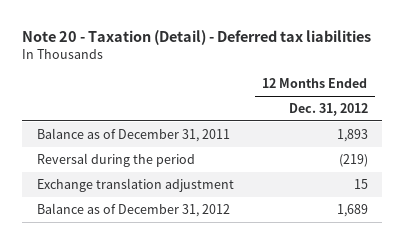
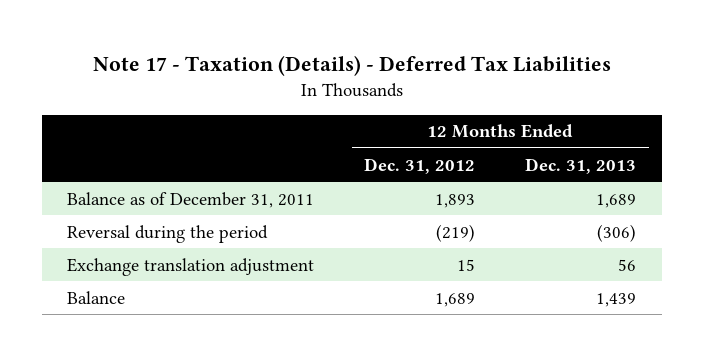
[22,29,372,45] Note 20 - Taxation (Detail) - Deferred tax liabilities -> [92,55,611,77] Note 17 - Taxation (Details) - Deferred Tax Liabilities
none -> [525,157,637,174] Dec. 31, 2013
[36,203,230,218] Balance as of December 31, 2012 -> [67,290,126,304] Balance

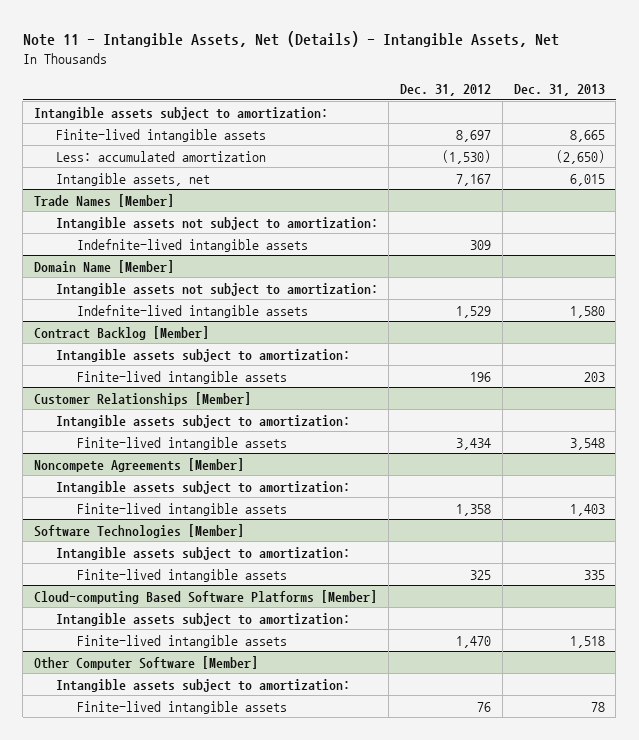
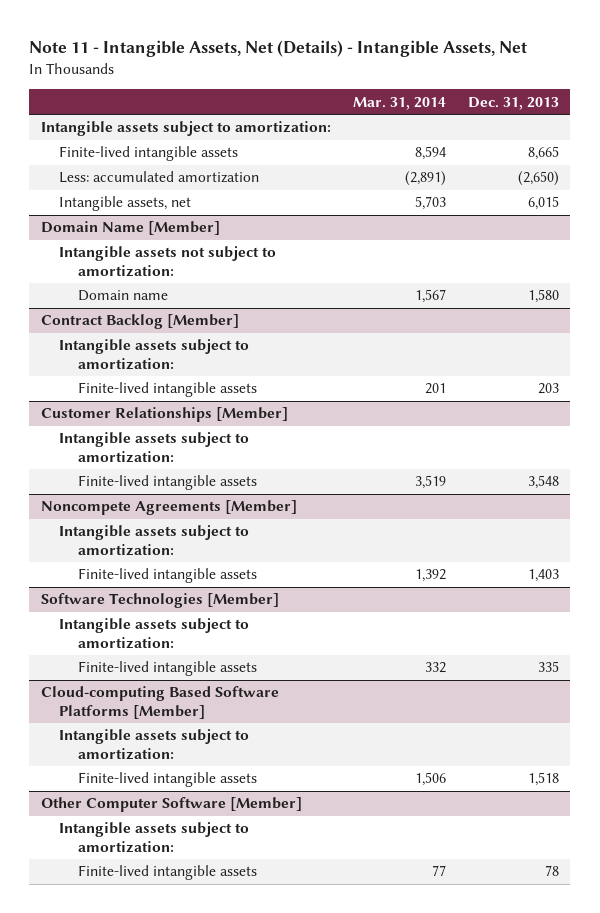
[400,83,492,96] Dec. 31, 2012 -> none
none -> [352,96,446,110] Mar. 31, 2014
[34,193,175,207] Trade Names [Member] -> none
[55,216,378,230] Intangible assets not subject to amortization: -> none
[77,238,309,252] Indefnite-lived intangible assets -> none
[77,304,309,318] Indefnite-lived intangible assets -> [77,290,168,302] Domain name

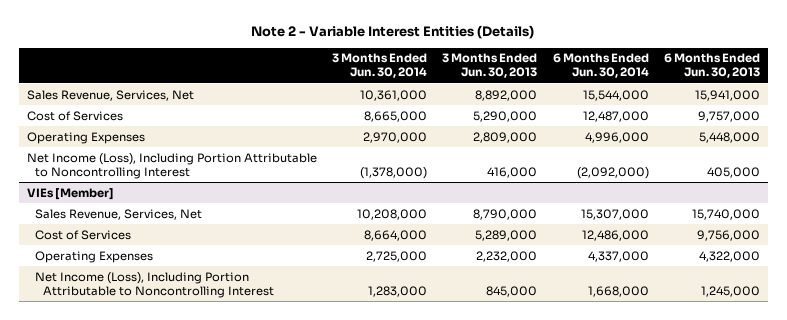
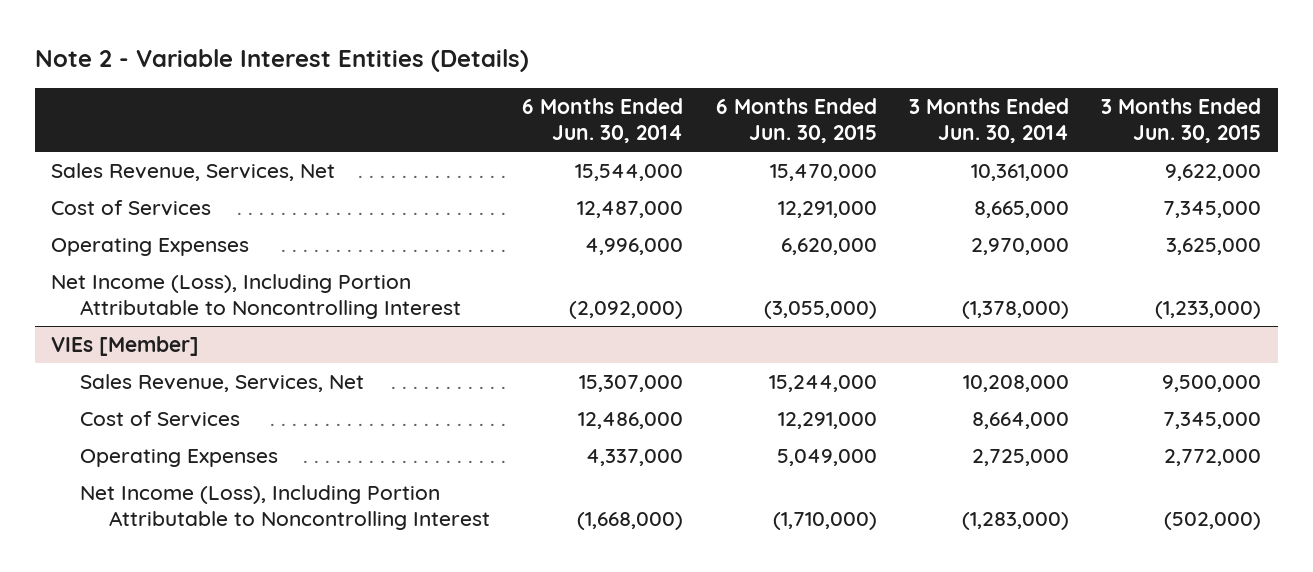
[442,53,538,79] 3 Months Ended Jun. 30, 2013 -> none
[663,53,760,79] 6 Months Ended Jun. 30, 2013 -> none
none -> [715,98,877,143] 6 Months Ended Jun. 30, 2015
none -> [1101,98,1262,143] 3 Months Ended Jun. 30, 2015
[367,285,427,297] 1,283,000 -> [961,511,1069,530] (1,283,000)
[587,285,649,297] 1,668,000 -> [577,511,684,530] (1,668,000)

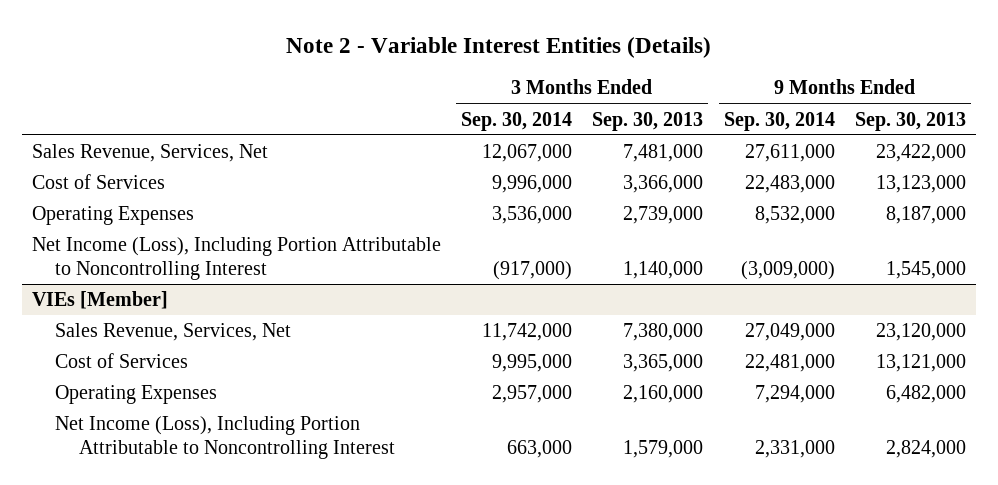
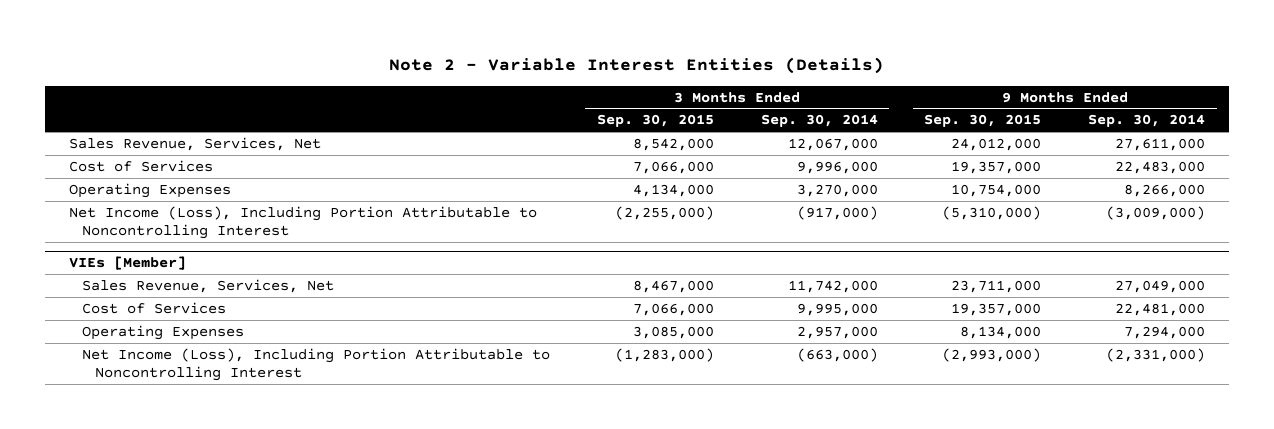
[592,111,704,131] Sep. 30, 2013 -> none
[854,111,966,131] Sep. 30, 2013 -> none
none -> [596,114,714,128] Sep. 30, 2015
none -> [924,114,1042,128] Sep. 30, 2015
[492,206,573,225] 3,536,000 -> [796,184,878,198] 3,270,000
[754,206,835,225] 8,532,000 -> [1124,184,1206,198] 8,266,000
[507,439,573,458] 663,000 -> [796,348,878,363] (663,000)
[754,439,835,458] 2,331,000 -> [1106,348,1206,363] (2,331,000)

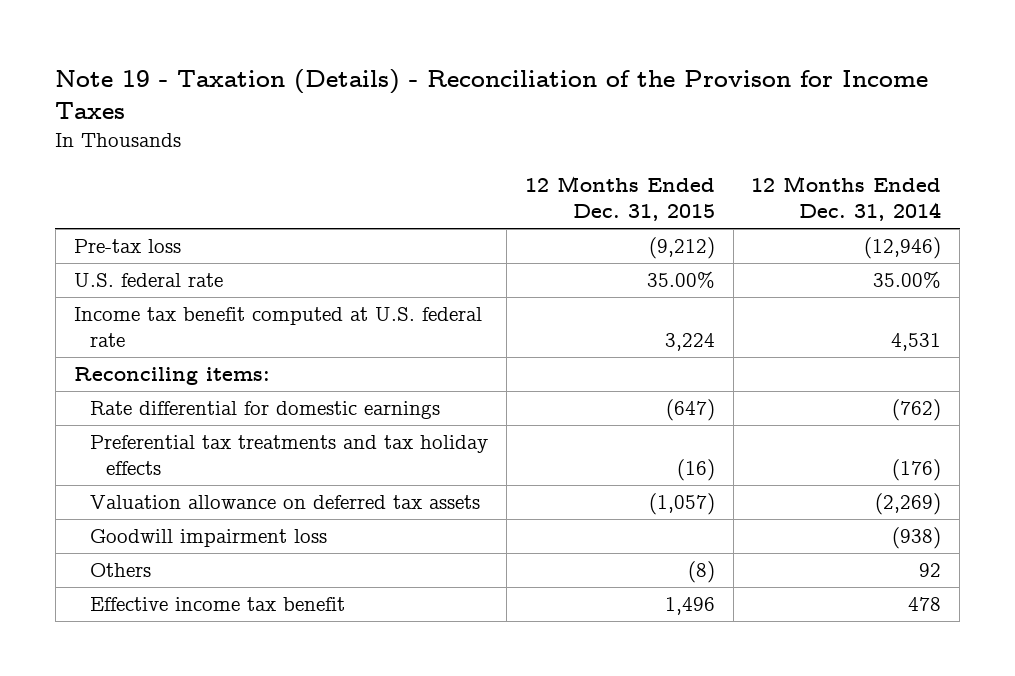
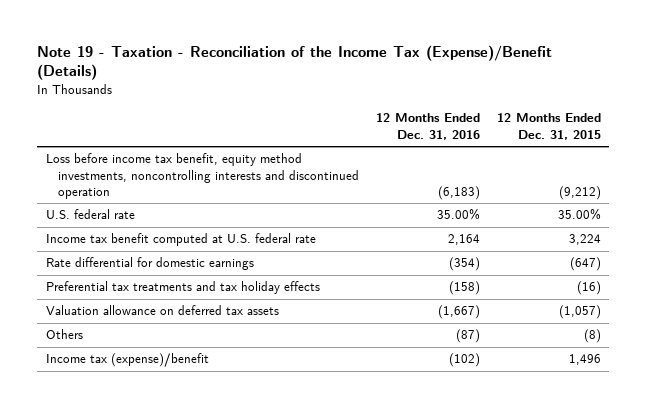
[55,69,929,120] Note 19 - Taxation (Details) - Reconciliation of the Provison for Income Taxes -> [37,44,553,81] Note 19 - Taxation - Reconciliation of the Income Tax (Expense)/Benefit (Details)
[751,176,942,222] 12 Months Ended Dec. 31, 2014 -> none
none -> [375,113,480,140] 12 Months Ended Dec. 31, 2016
[73,239,181,254] Pre-tax loss -> [45,153,359,199] Loss before income tax benefit, equity method investments, noncontrolling interests and discontinued operation
[73,367,270,386] Reconciling items: -> none
[89,529,327,548] Goodwill impairment loss -> none
[89,597,345,612] Effective income tax benefit -> [45,353,209,368] Income tax (expense)/benefit

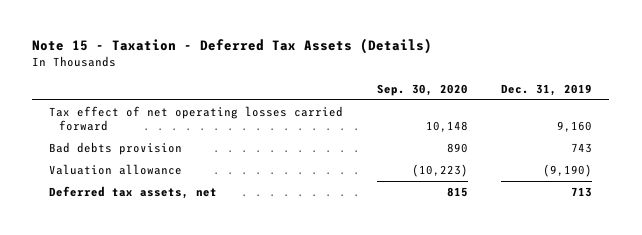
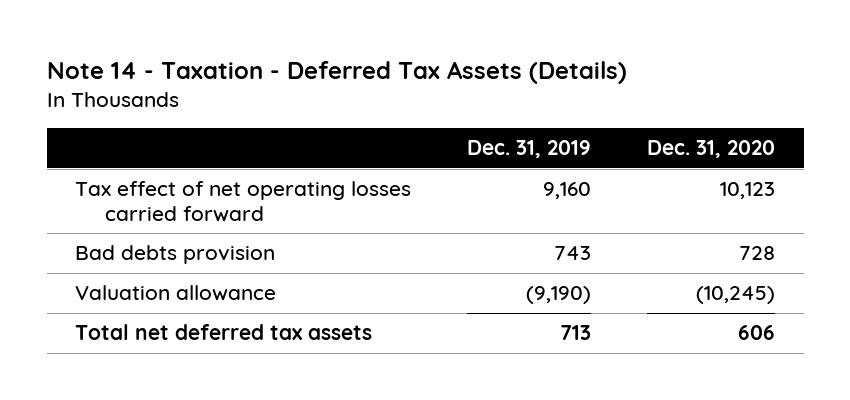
[32,38,433,55] Note 15 - Taxation - Deferred Tax Assets (Details) -> [46,60,627,84] Note 14 - Taxation - Deferred Tax Assets (Details)
[376,83,468,96] Sep. 30, 2020 -> none
none -> [647,140,776,159] Dec. 31, 2020
[49,186,218,200] Deferred tax assets, net -> [74,324,372,341] Total net deferred tax assets

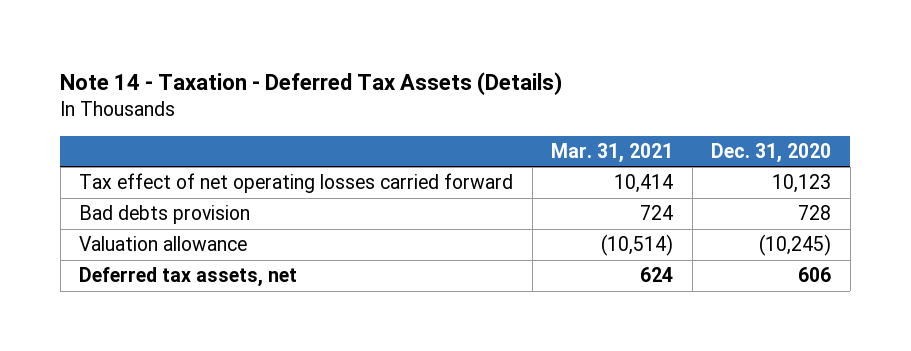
[467,140,592,159] Dec. 31, 2019 -> none
none -> [551,142,674,163] Mar. 31, 2021
[74,324,372,341] Total net deferred tax assets -> [79,267,298,288] Deferred tax assets, net

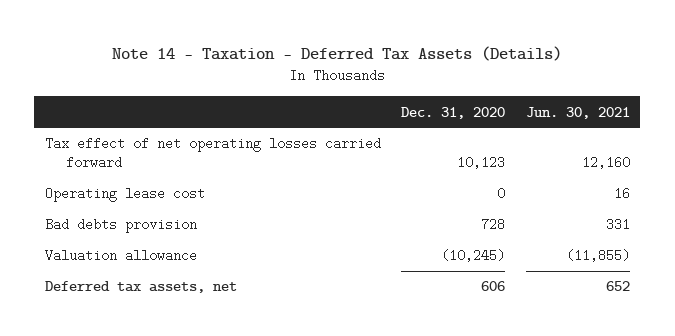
[551,142,674,163] Mar. 31, 2021 -> none
none -> [526,106,631,119] Jun. 30, 2021
none -> [44,187,205,203] Operating lease cost

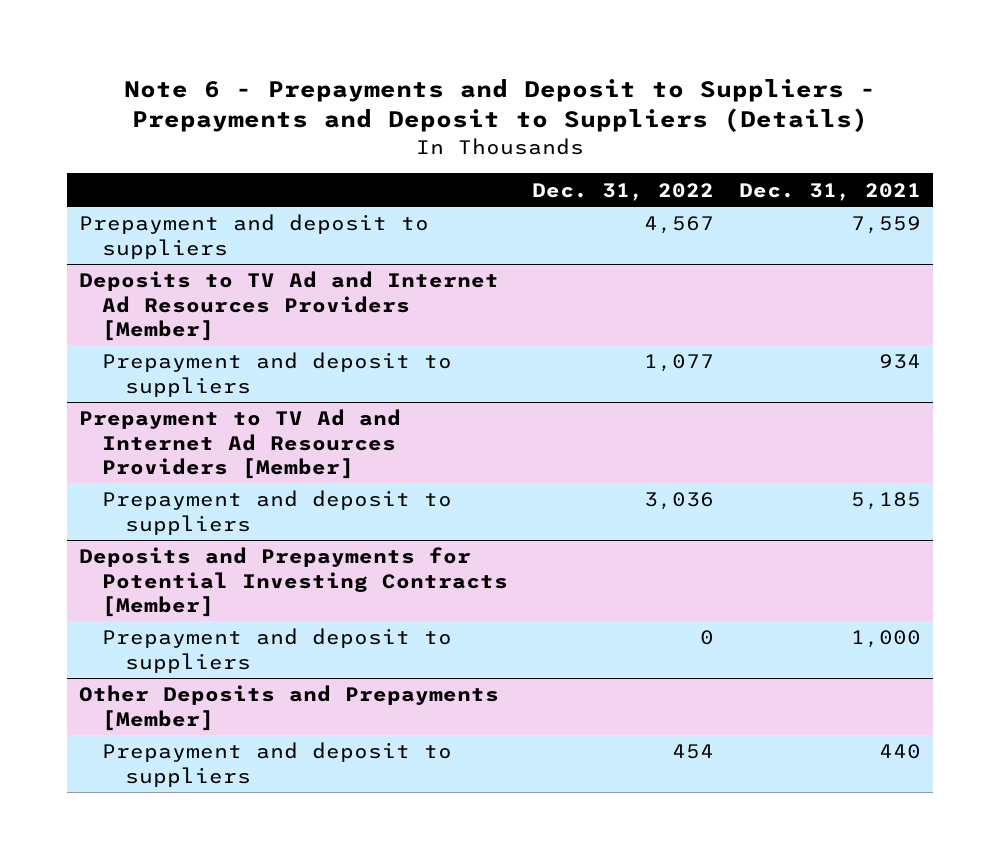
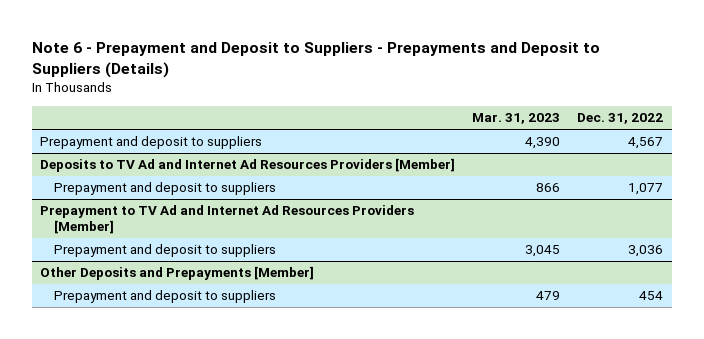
[123,78,876,133] Note 6 - Prepayments and Deposit to Suppliers - Prepayments and Deposit to Suppliers (Details) -> [31,41,600,79] Note 6 - Prepayment and Deposit to Suppliers - Prepayments and Deposit to Suppliers (Details)
[738,182,921,201] Dec. 31, 2021 -> none
none -> [472,113,561,125] Mar. 31, 2023
[78,547,508,617] Deposits and Prepayments for Potential Investing Contracts [Member] -> none
[101,628,452,673] Prepayment and deposit to suppliers -> none

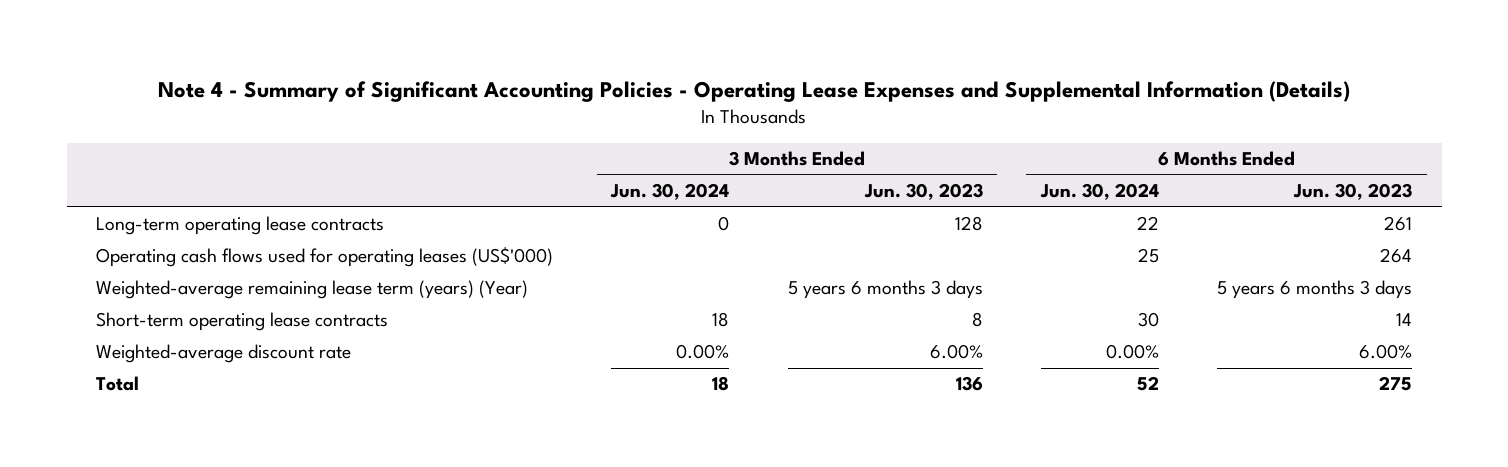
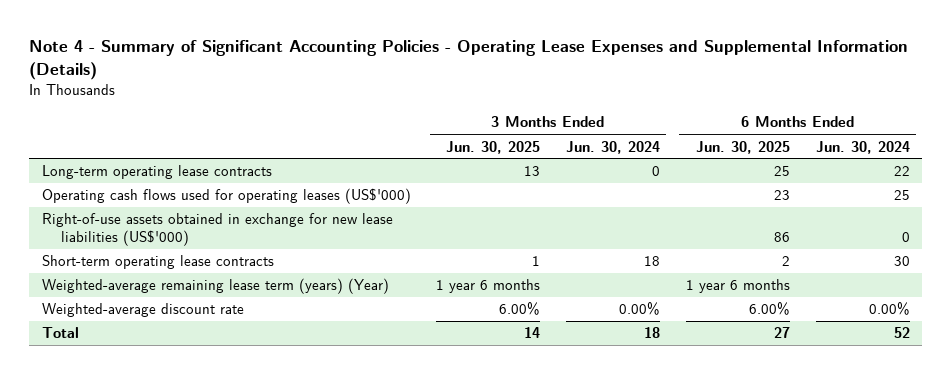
[863,183,983,201] Jun. 30, 2023 -> none
[1293,183,1413,201] Jun. 30, 2023 -> none
none -> [446,140,541,154] Jun. 30, 2025
none -> [695,140,790,154] Jun. 30, 2025
none -> [41,213,393,246] Right-of-use assets obtained in exchange for new lease liabilities (US$'000)
[95,280,528,300] Weighted-average remaining lease term (years) (Year) -> [41,278,389,295] Weighted-average remaining lease term (years) (Year)

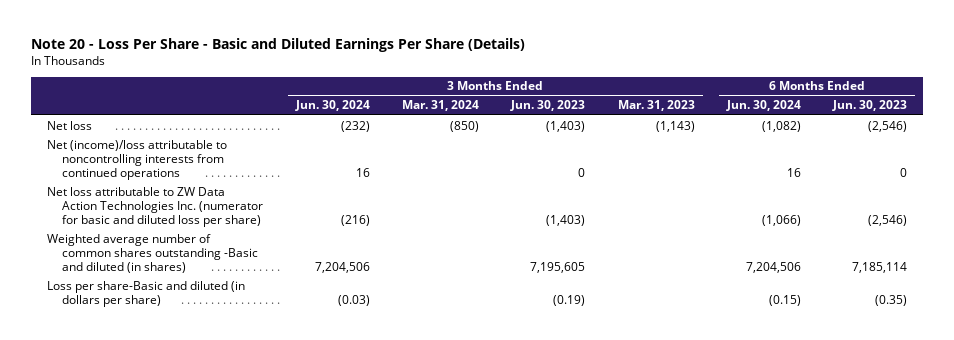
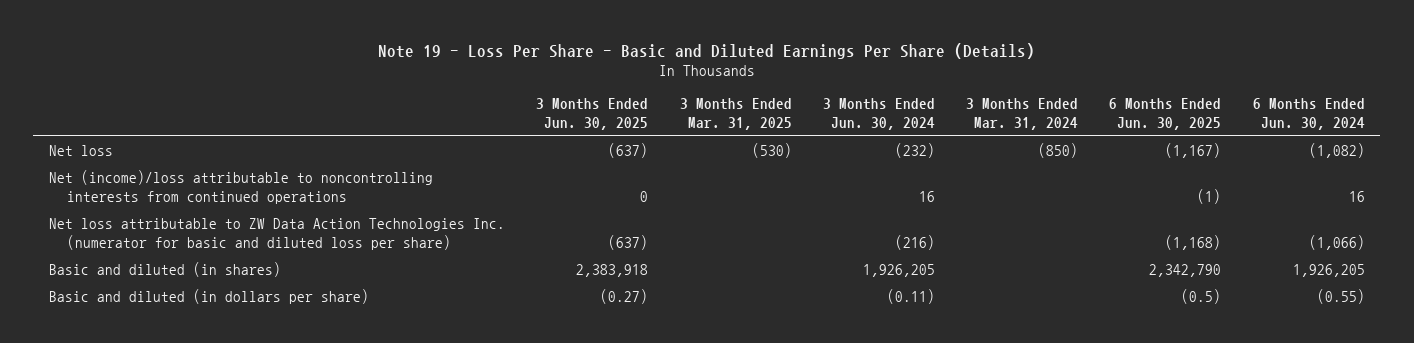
[30,38,525,53] Note 20 - Loss Per Share - Basic and Diluted Earnings Per Share (Details) -> [377,42,1035,59] Note 19 - Loss Per Share - Basic and Diluted Earnings Per Share (Details)
[510,100,586,112] Jun. 30, 2023 -> none
[617,100,695,112] Mar. 31, 2023 -> none
[832,100,908,112] Jun. 30, 2023 -> none
none -> [536,98,649,130] 3 Months Ended Jun. 30, 2025
none -> [679,98,792,130] 3 Months Ended Mar. 31, 2025
none -> [1109,98,1222,130] 6 Months Ended Jun. 30, 2025
[46,233,259,273] Weighted average number of common shares outstanding -Basic and diluted (in shares) -> [49,262,282,278] Basic and diluted (in shares)
[314,261,370,273] 7,204,506 -> [862,264,935,278] 1,926,205
[745,261,801,273] 7,204,506 -> [1292,264,1365,278] 1,926,205
[46,280,245,307] Loss per share-Basic and diluted (in dollars per share) -> [49,289,370,305] Basic and diluted (in dollars per share)
[337,294,370,306] (0.03) -> [886,289,935,305] (0.11)
[768,294,801,306] (0.15) -> [1316,289,1365,305] (0.55)

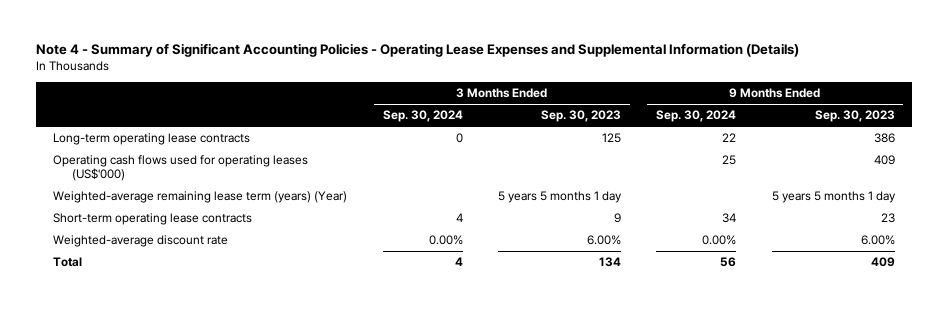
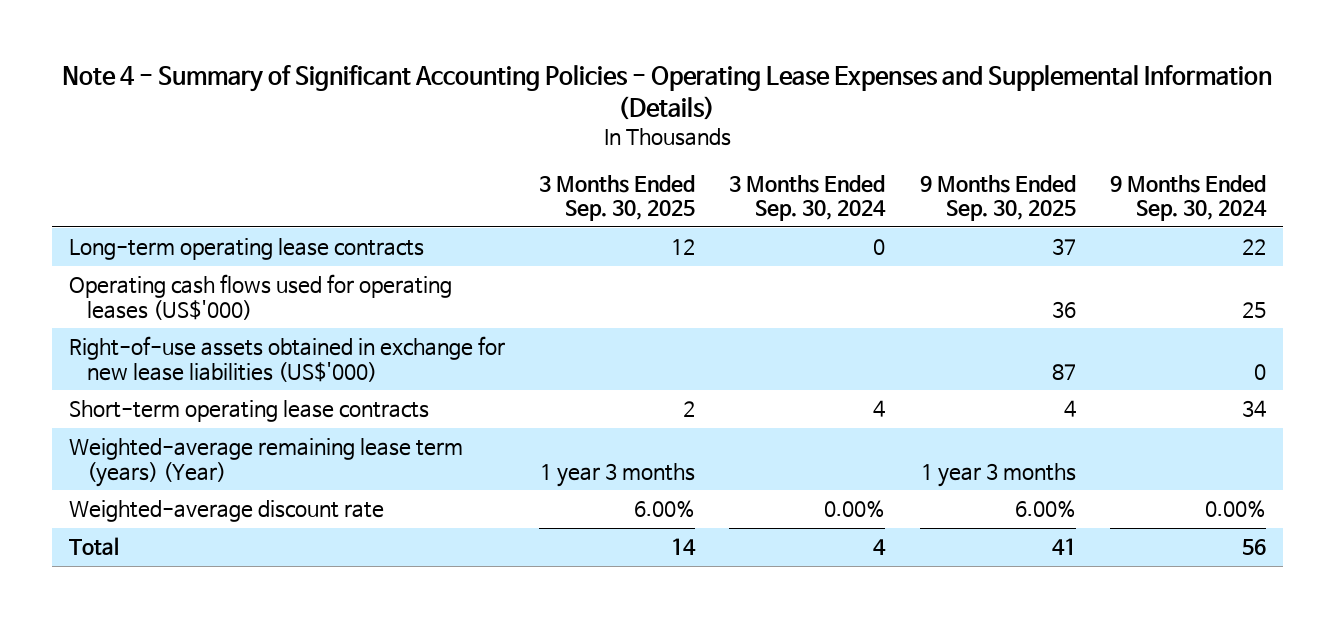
[540,110,621,123] Sep. 30, 2023 -> none
[814,110,895,123] Sep. 30, 2023 -> none
none -> [539,174,696,222] 3 Months Ended Sep. 30, 2025
none -> [919,174,1076,222] 9 Months Ended Sep. 30, 2025
none -> [68,336,505,382] Right-of-use assets obtained in exchange for new lease liabilities (US$'000)
[53,191,348,204] Weighted-average remaining lease term (years) (Year) -> [68,438,463,487] Weighted-average remaining lease term (years) (Year)

